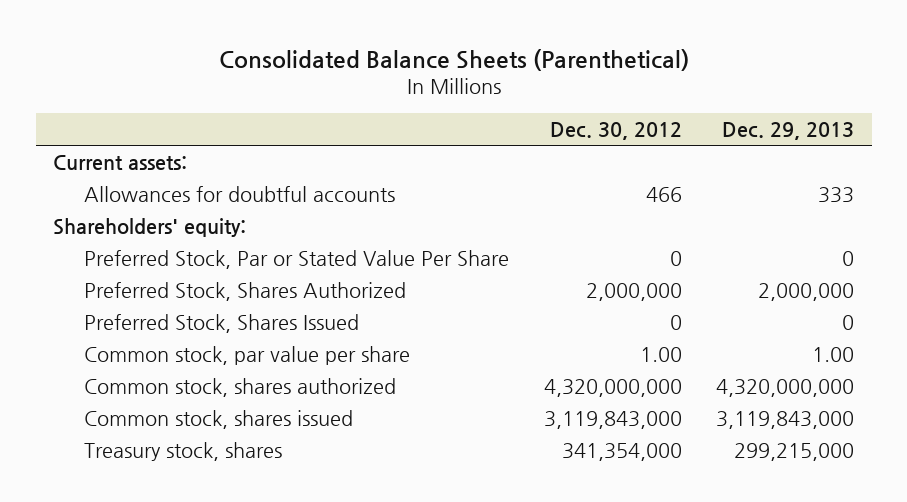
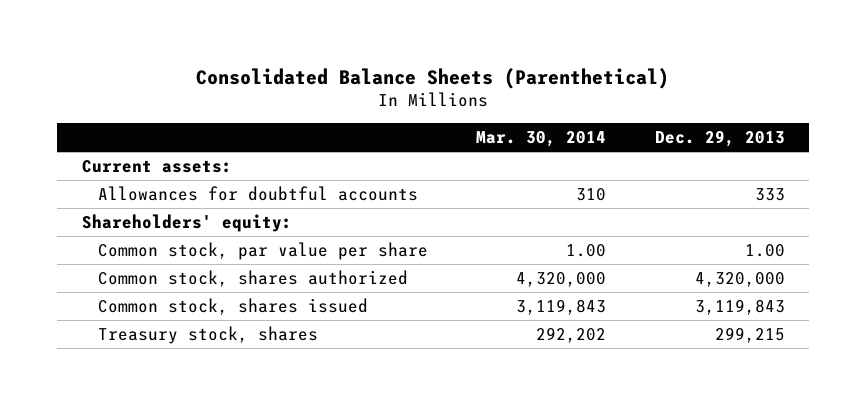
[549,122,682,141] Dec. 30, 2012 -> none
none -> [476,131,607,148] Mar. 30, 2014
[83,249,509,269] Preferred Stock, Par or Stated Value Per Share -> none
[83,281,406,301] Preferred Stock, Shares Authorized -> none
[83,313,359,333] Preferred Stock, Shares Issued -> none
[716,378,855,397] 4,320,000,000 -> [694,272,785,288] 4,320,000
[716,410,855,429] 3,119,843,000 -> [694,299,785,316] 3,119,843
[734,442,855,461] 299,215,000 -> [714,327,785,344] 299,215

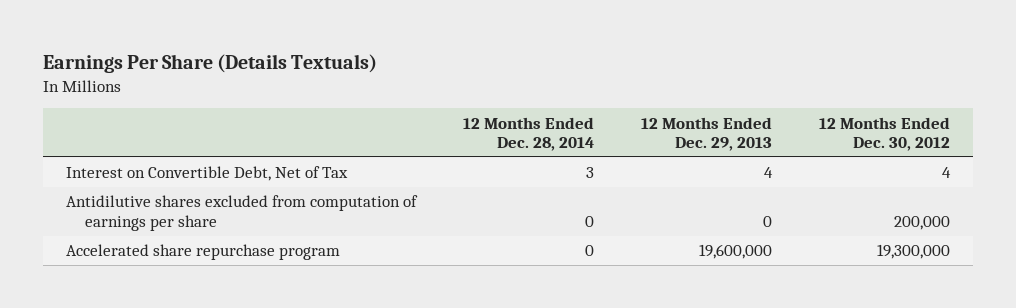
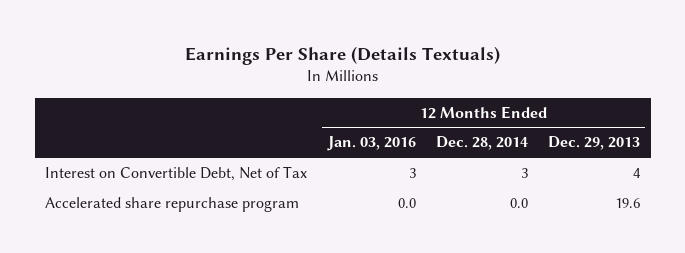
[818,116,950,152] 12 Months Ended Dec. 30, 2012 -> none
none -> [326,136,416,152] Jan. 03, 2016
[66,195,419,231] Antidilutive shares excluded from computation of earnings per share -> none
[585,245,595,257] 0 -> [509,198,528,209] 0.0
[698,244,772,260] 19,600,000 -> [615,198,641,209] 19.6

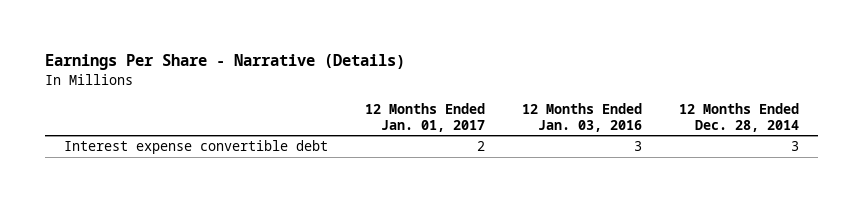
[184,45,500,65] Earnings Per Share (Details Textuals) -> [45,54,406,71] Earnings Per Share - Narrative (Details)
[548,136,641,151] Dec. 29, 2013 -> none
none -> [365,102,486,132] 12 Months Ended Jan. 01, 2017
[45,197,300,213] Accelerated share repurchase program -> none
[45,166,308,182] Interest on Convertible Debt, Net of Tax -> [63,140,328,155] Interest expense convertible debt

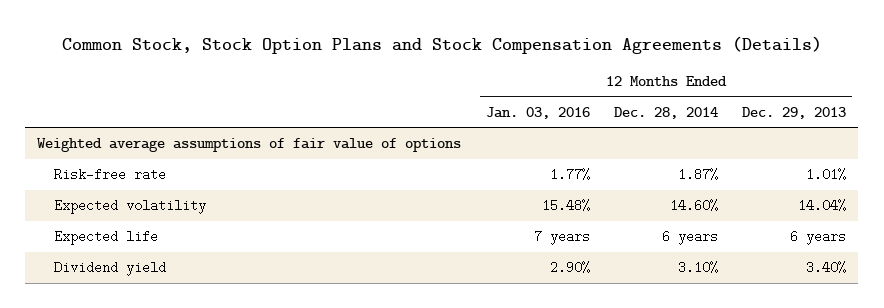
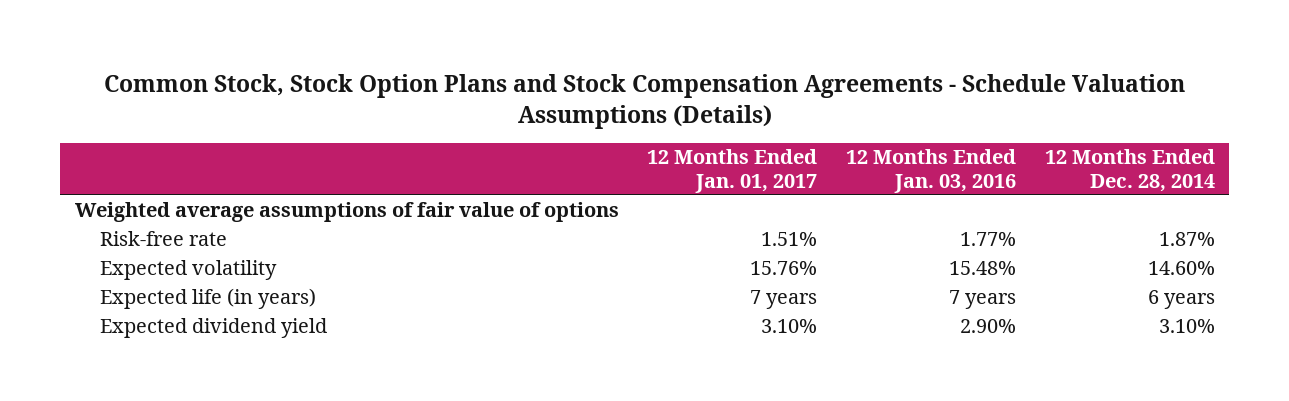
[61,36,822,55] Common Stock, Stock Option Plans and Stock Compensation Agreements (Details) -> [103,73,1185,129] Common Stock, Stock Option Plans and Stock Compensation Agreements - Schedule Valuation Assumptions (Details)
[742,106,847,119] Dec. 29, 2013 -> none
none -> [647,149,818,193] 12 Months Ended Jan. 01, 2017
[53,230,158,246] Expected life -> [99,288,316,310] Expected life (in years)
[53,261,166,277] Dividend yield -> [99,318,327,339] Expected dividend yield

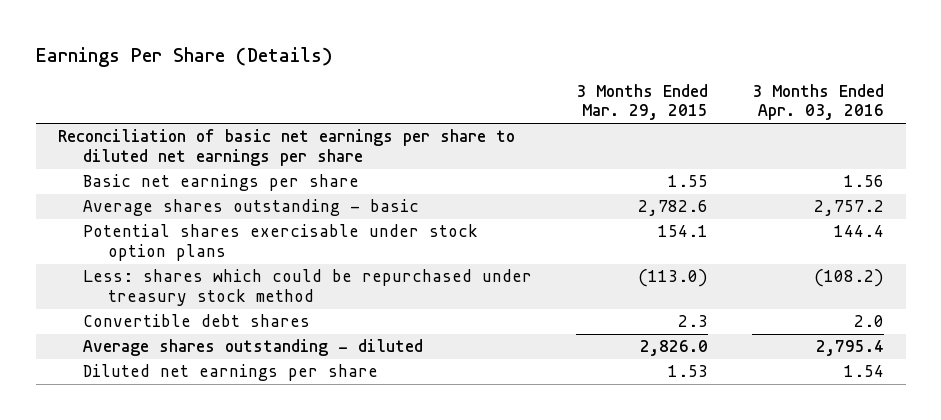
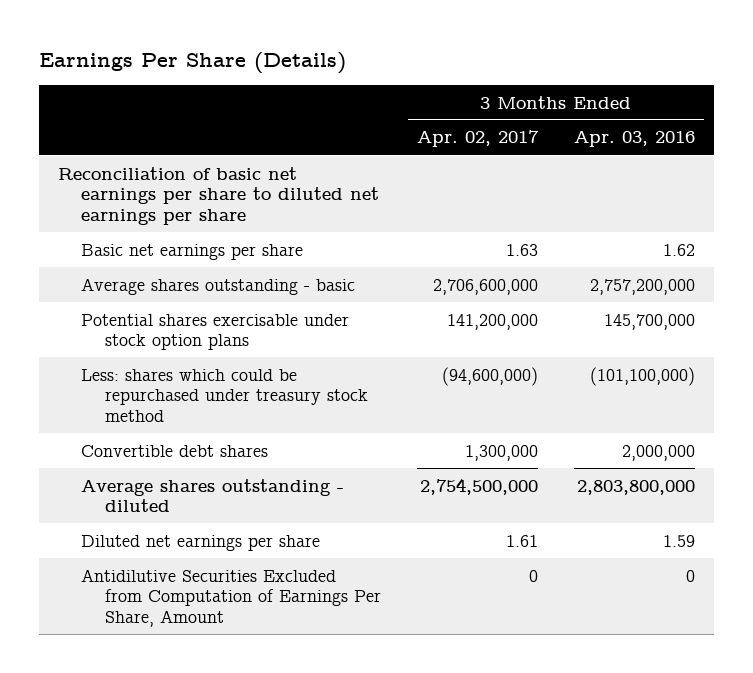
[575,83,708,121] 3 Months Ended Mar. 29, 2015 -> none
none -> [416,130,539,148] Apr. 02, 2017
[843,175,884,188] 1.56 -> [663,243,696,256] 1.62
[813,200,884,217] 2,757.2 -> [590,278,696,295] 2,757,200,000
[833,225,884,238] 144.4 -> [604,313,696,330] 145,700,000
[813,269,884,288] (108.2) -> [590,366,696,386] (101,100,000)
[853,315,884,328] 2.0 -> [622,444,696,461] 2,000,000
[815,340,884,357] 2,795.4 -> [577,479,696,495] 2,803,800,000
[843,365,884,378] 1.54 -> [663,534,696,547] 1.59
none -> [81,568,381,628] Antidilutive Securities Excluded from Computation of Earnings Per Share, Amount

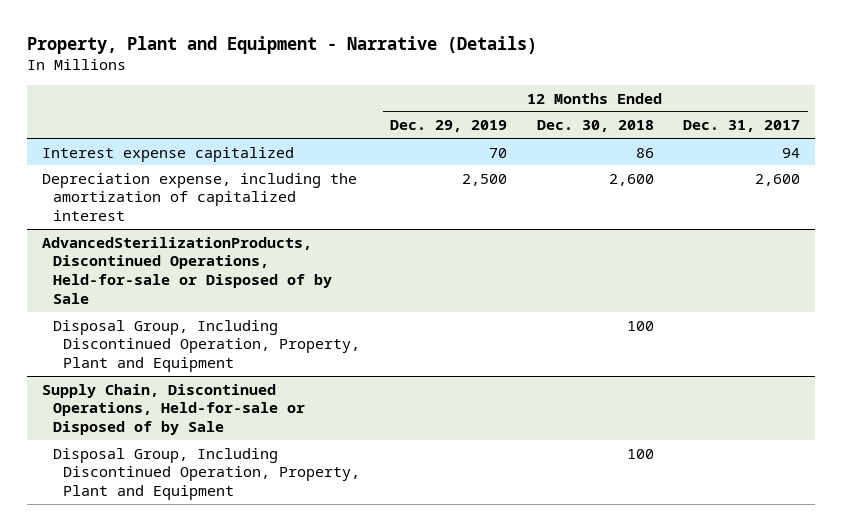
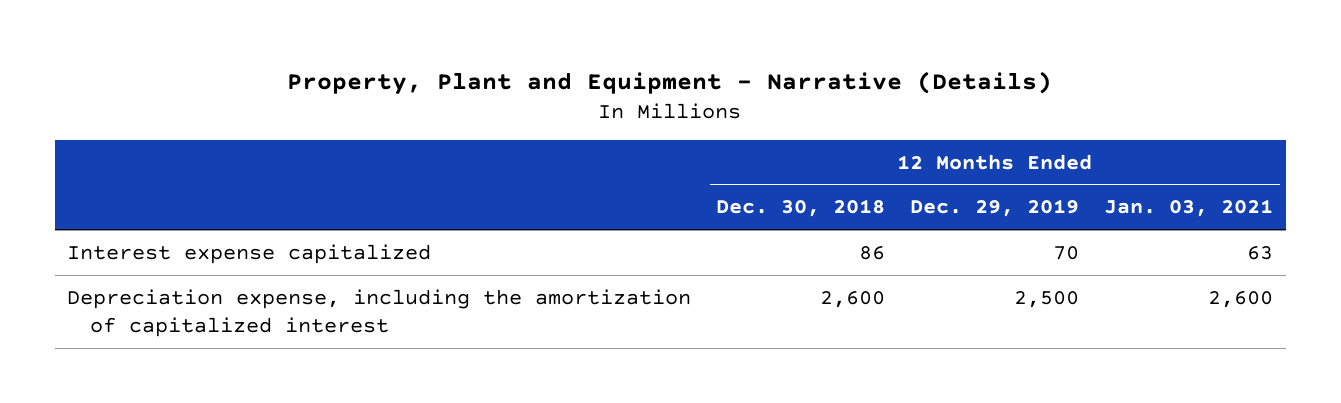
[683,120,801,133] Dec. 31, 2017 -> none
none -> [1104,199,1274,218] Jan. 03, 2021
[41,236,332,304] AdvancedSterilizationProducts, Discontinued Operations, Held-for-sale or Disposed of by Sale -> none
[52,319,361,373] Disposal Group, Including Discontinued Operation, Property, Plant and Equipment -> none
[41,383,305,436] Supply Chain, Discontinued Operations, Held-for-sale or Disposed of by Sale -> none
[52,447,361,501] Disposal Group, Including Discontinued Operation, Property, Plant and Equipment -> none

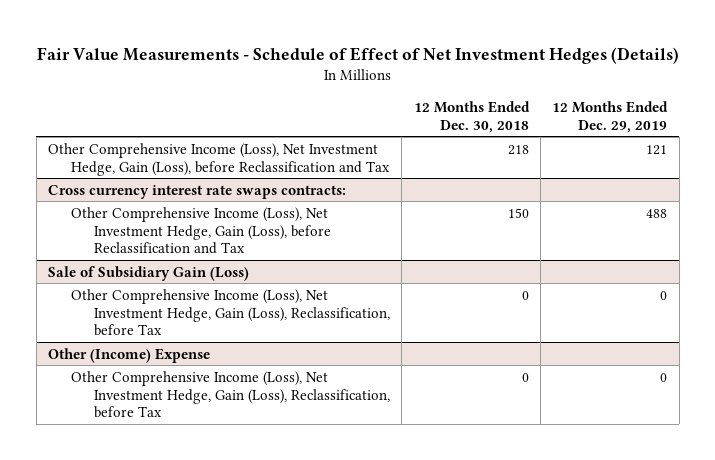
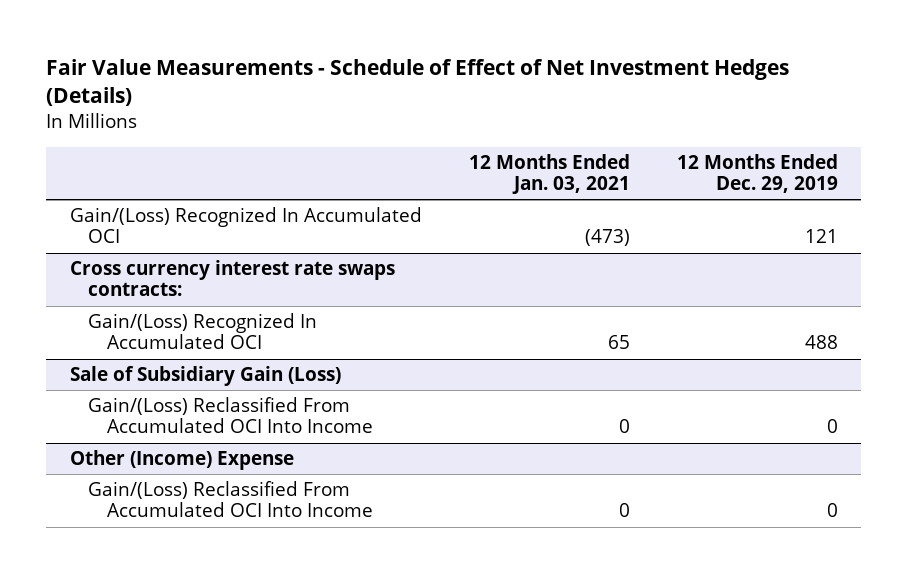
[413,100,530,133] 12 Months Ended Dec. 30, 2018 -> none
none -> [468,153,630,195] 12 Months Ended Jan. 03, 2021
[48,142,391,176] Other Comprehensive Income (Loss), Net Investment Hedge, Gain (Loss), before Reclassification and Tax -> [69,207,422,244] Gain/(Loss) Recognized In Accumulated OCI
[71,206,332,255] Other Comprehensive Income (Loss), Net Investment Hedge, Gain (Loss), before Reclassification and Tax -> [88,313,318,350] Gain/(Loss) Recognized In Accumulated OCI
[71,288,391,337] Other Comprehensive Income (Loss), Net Investment Hedge, Gain (Loss), Reclassification, before Tax -> [88,397,373,434] Gain/(Loss) Reclassified From Accumulated OCI Into Income
[71,370,391,419] Other Comprehensive Income (Loss), Net Investment Hedge, Gain (Loss), Reclassification, before Tax -> [88,481,373,518] Gain/(Loss) Reclassified From Accumulated OCI Into Income

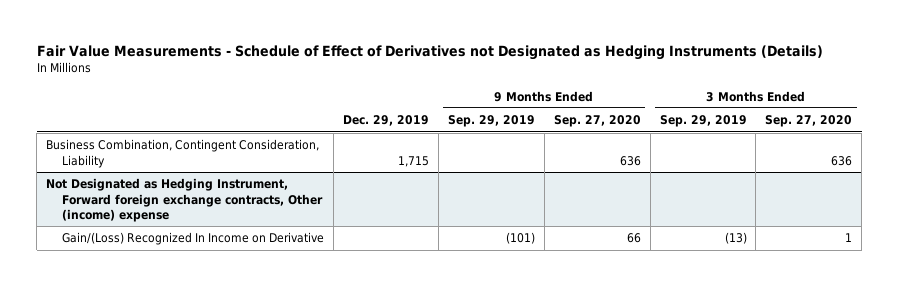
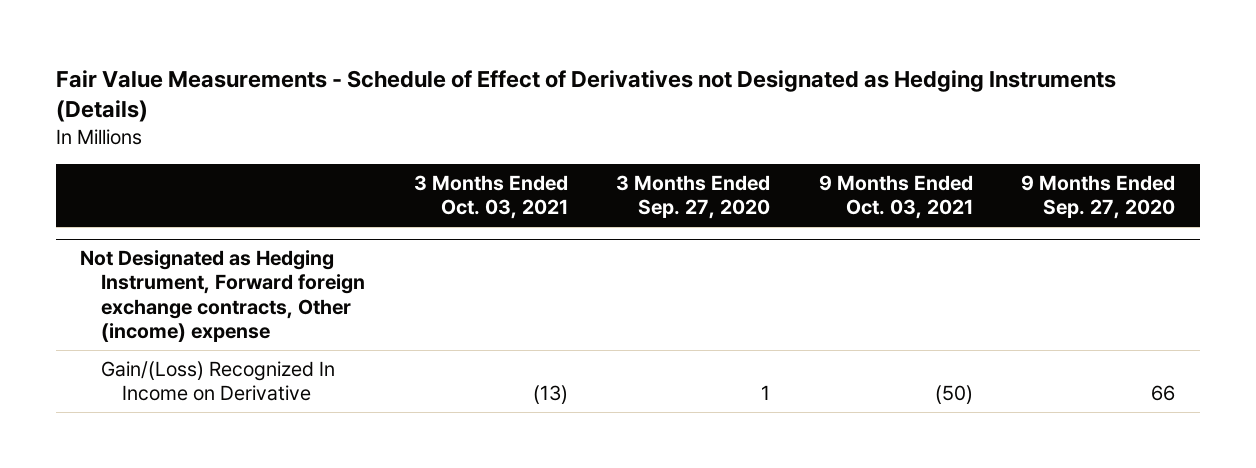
[342,115,429,127] Dec. 29, 2019 -> none
[447,115,535,128] Sep. 29, 2019 -> none
[659,115,747,128] Sep. 29, 2019 -> none
none -> [413,175,568,220] 3 Months Ended Oct. 03, 2021
none -> [818,175,973,220] 9 Months Ended Oct. 03, 2021
[46,139,320,168] Business Combination, Contingent Consideration, Liability -> none

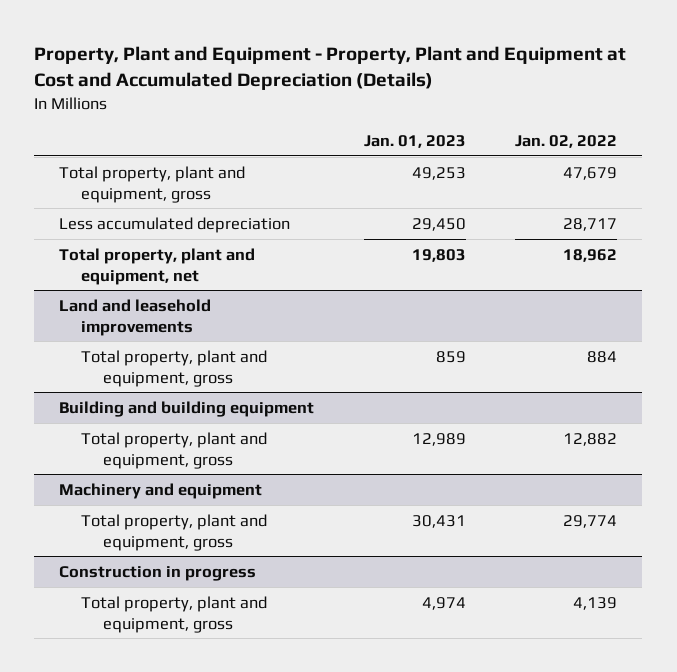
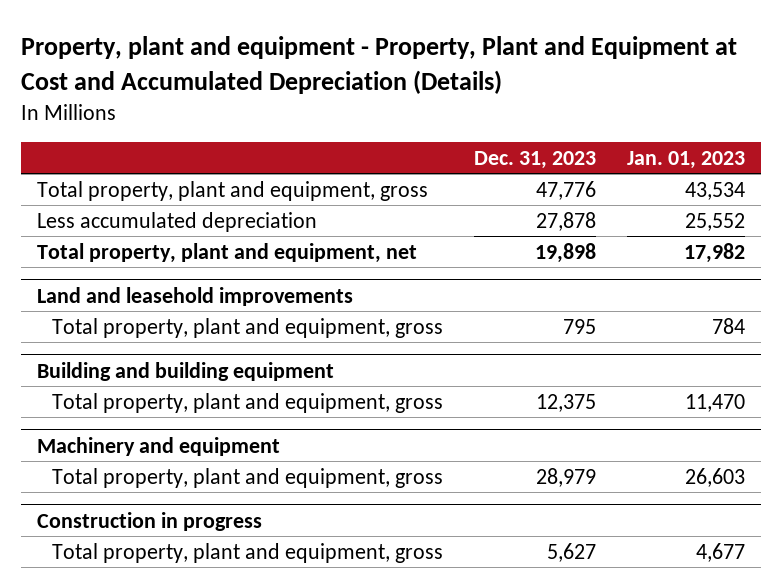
[34,46,627,91] Property, Plant and Equipment - Property, Plant and Equipment at Cost and Accumulated Depreciation (Details) -> [21,36,738,94] Property, plant and equipment - Property, Plant and Equipment at Cost and Accumulated Depreciation (Details)
[515,134,618,148] Jan. 02, 2022 -> none
none -> [474,150,597,169] Dec. 31, 2023
[411,166,466,180] 49,253 -> [685,181,746,200] 43,534
[411,217,466,231] 29,450 -> [685,212,746,231] 25,552
[411,248,466,262] 19,803 -> [684,242,746,263] 17,982
[435,350,466,363] 859 -> [712,317,746,334] 784
[411,432,466,446] 12,989 -> [685,393,746,412] 11,470
[411,514,466,528] 30,431 -> [685,467,746,487] 26,603
[421,596,466,610] 4,974 -> [696,542,746,562] 4,677

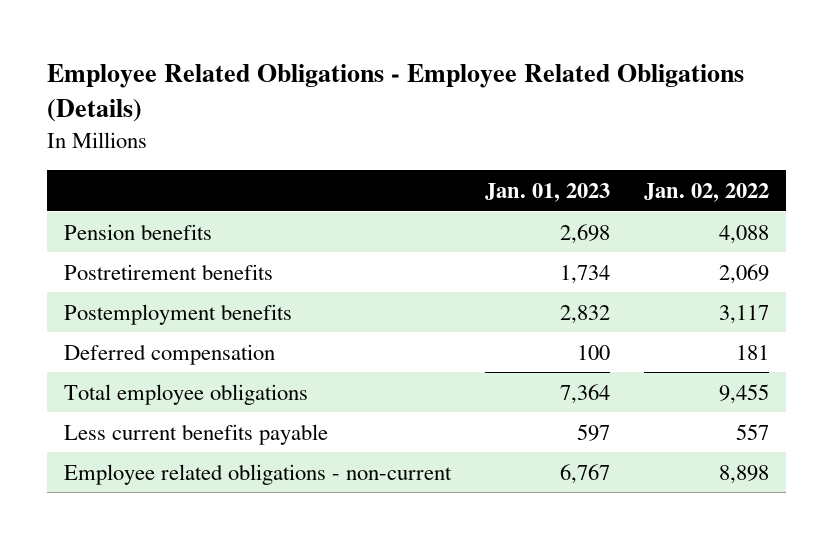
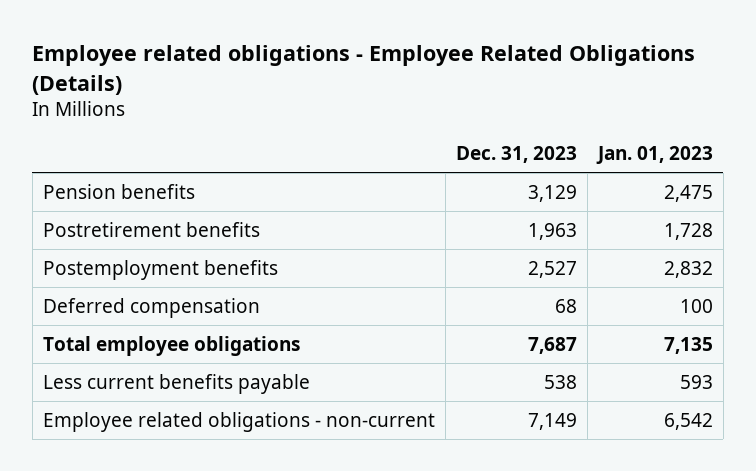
[46,64,744,123] Employee Related Obligations - Employee Related Obligations (Details) -> [32,45,696,95] Employee related obligations - Employee Related Obligations (Details)
[643,182,769,202] Jan. 02, 2022 -> none
none -> [455,146,577,164] Dec. 31, 2023
[559,223,610,244] 2,698 -> [663,184,713,202] 2,475
[559,264,610,284] 1,734 -> [663,222,713,240] 1,728
[559,383,610,404] 7,364 -> [663,336,713,354] 7,135
[576,423,610,441] 597 -> [679,374,713,389] 593
[559,463,610,484] 6,767 -> [663,412,713,430] 6,542

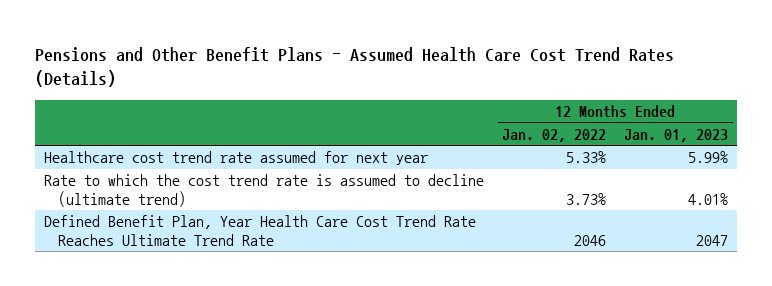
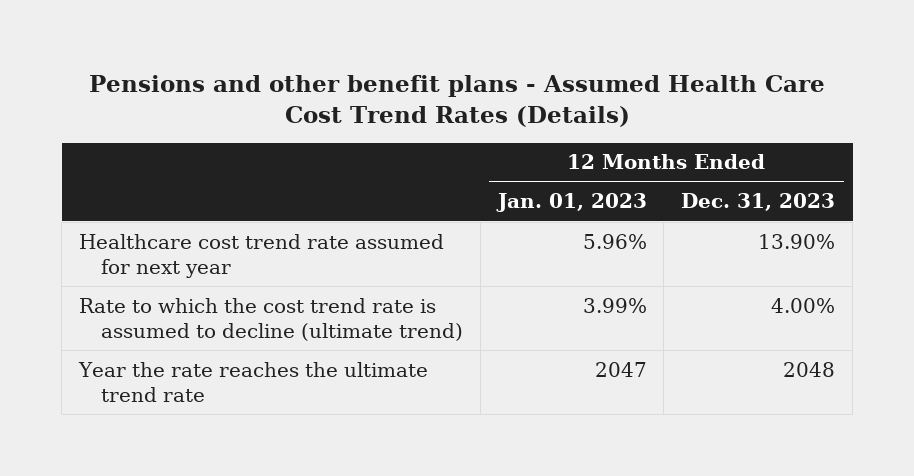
[35,46,675,88] Pensions and Other Benefit Plans - Assumed Health Care Cost Trend Rates (Details) -> [89,75,826,127] Pensions and other benefit plans - Assumed Health Care Cost Trend Rates (Details)
[502,129,607,143] Jan. 02, 2022 -> none
none -> [681,193,836,212] Dec. 31, 2023
[688,151,729,164] 5.99% -> [582,233,647,249] 5.96%
[688,192,729,205] 4.01% -> [582,297,647,313] 3.99%
[44,215,477,246] Defined Benefit Plan, Year Health Care Cost Trend Rate Reaches Ultimate Trend Rate -> [78,361,429,403] Year the rate reaches the ultimate trend rate

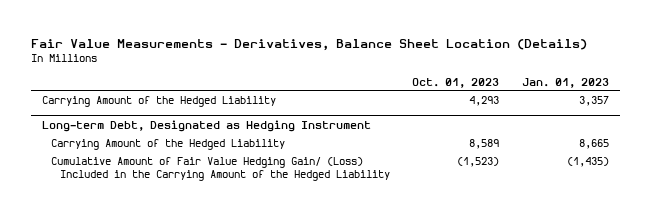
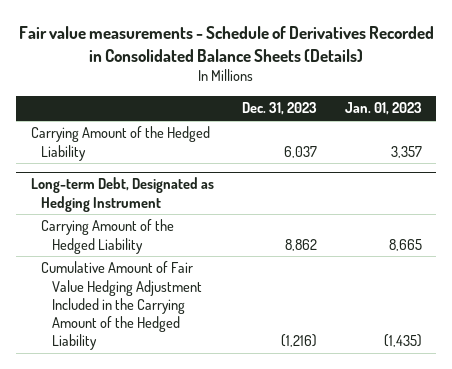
[31,38,588,51] Fair Value Measurements - Derivatives, Balance Sheet Location (Details) -> [19,26,435,62] Fair value measurements - Schedule of Derivatives Recorded in Consolidated Balance Sheets (Details)
[412,77,500,88] Oct. 01, 2023 -> none
none -> [241,102,317,116] Dec. 31, 2023
[51,156,390,182] Cumulative Amount of Fair Value Hedging Gain/ (Loss) Included in the Carrying Amount of the Hedged Liability -> [41,261,202,351] Cumulative Amount of Fair Value Hedging Adjustment Included in the Carrying Amount of the Hedged Liability

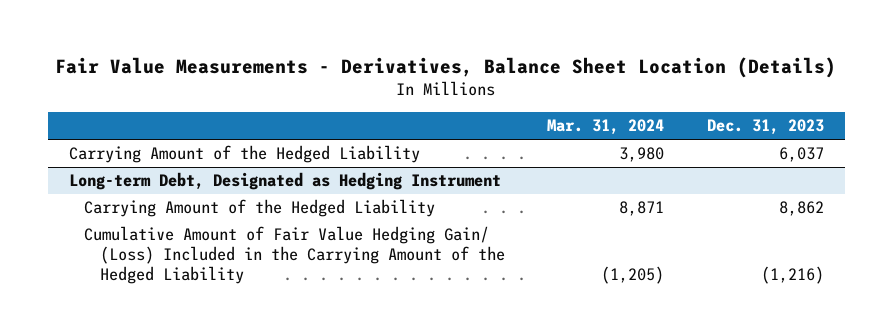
[19,26,435,62] Fair value measurements - Schedule of Derivatives Recorded in Consolidated Balance Sheets (Details) -> [55,57,837,79] Fair Value Measurements - Derivatives, Balance Sheet Location (Details)
[344,102,422,116] Jan. 01, 2023 -> none
none -> [547,119,665,136] Mar. 31, 2024
[41,261,202,351] Cumulative Amount of Fair Value Hedging Adjustment Included in the Carrying Amount of the Hedged Liability -> [84,226,505,284] Cumulative Amount of Fair Value Hedging Gain/ (Loss) Included in the Carrying Amount of the Hedged Liability

